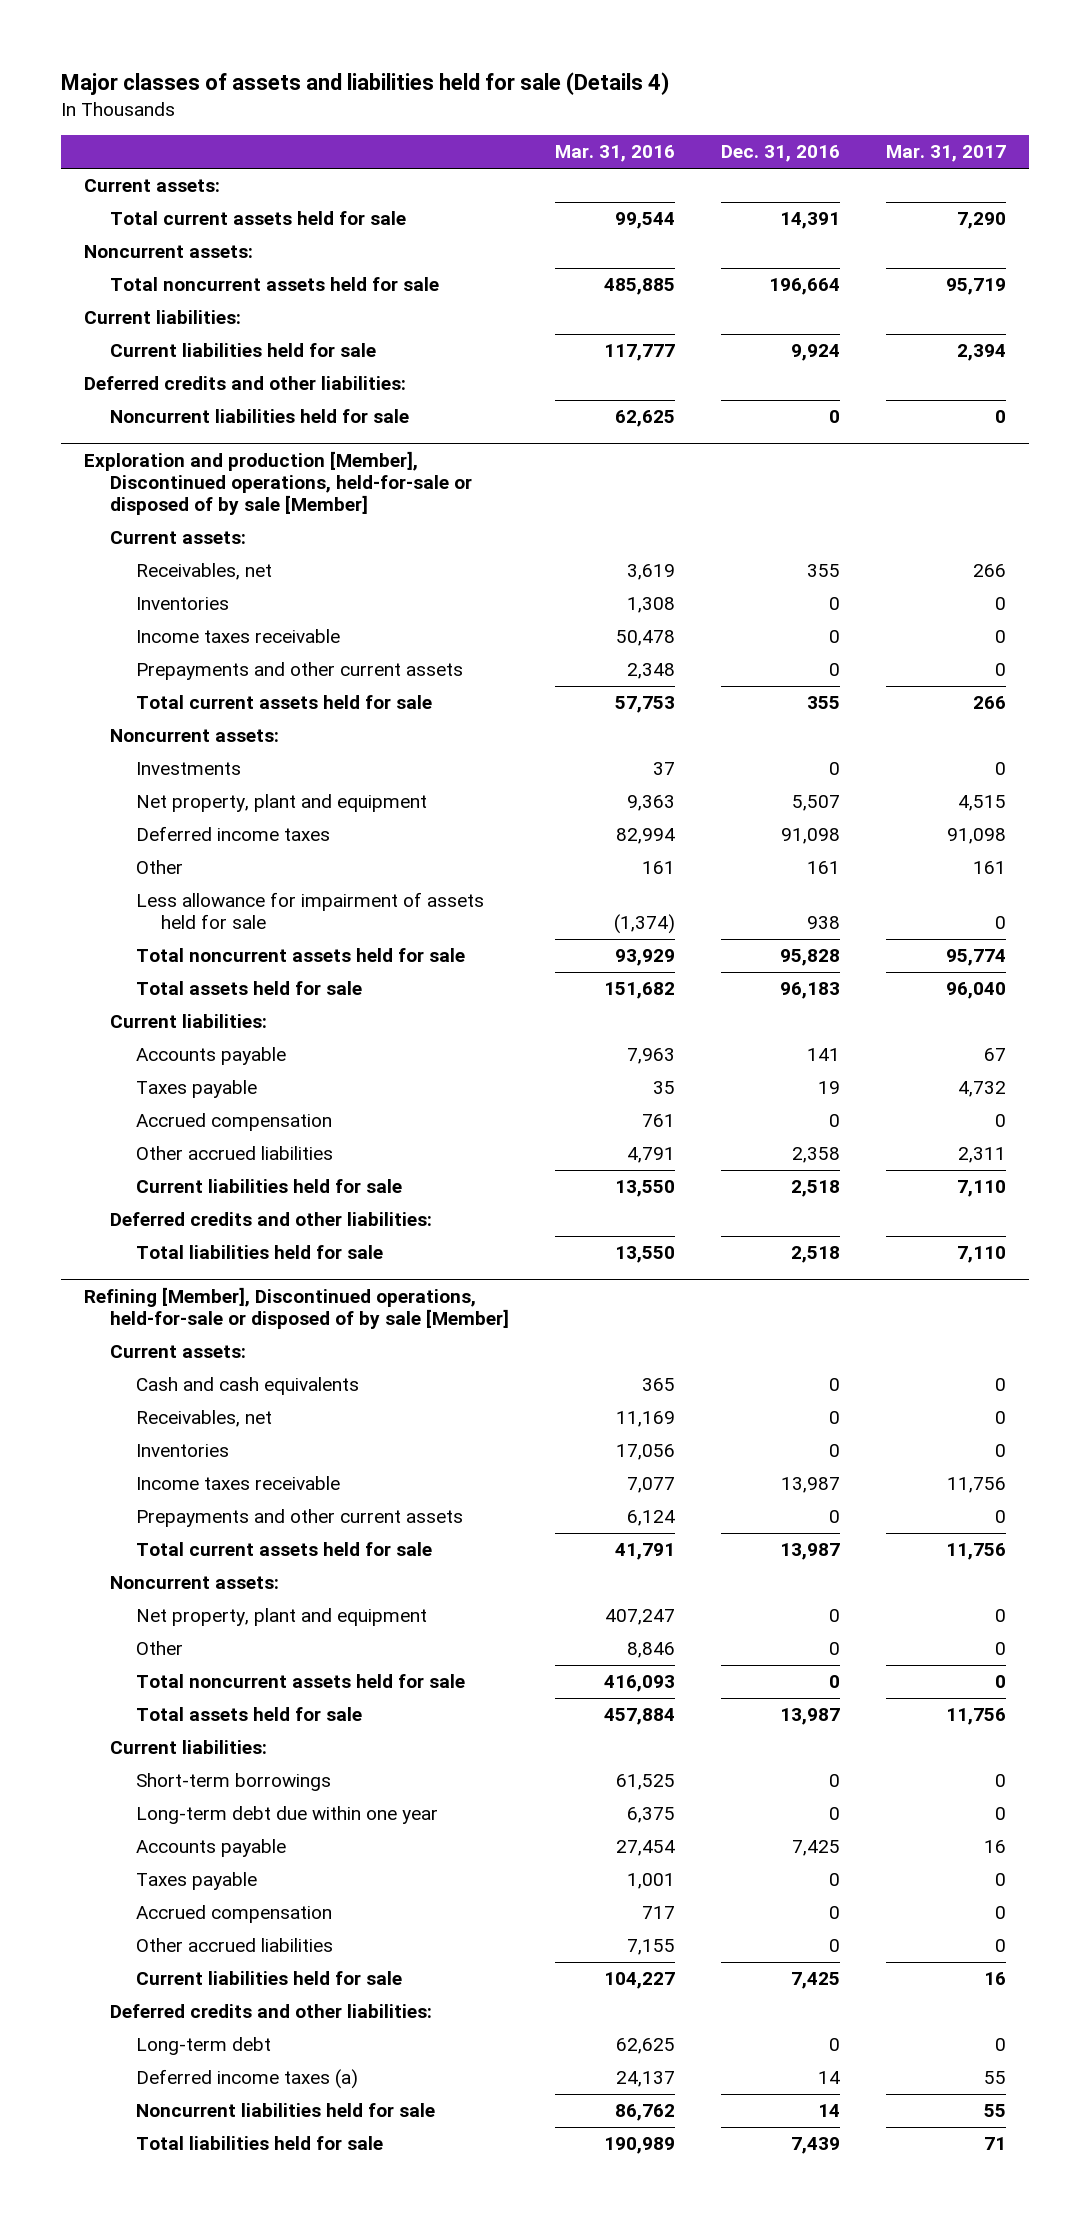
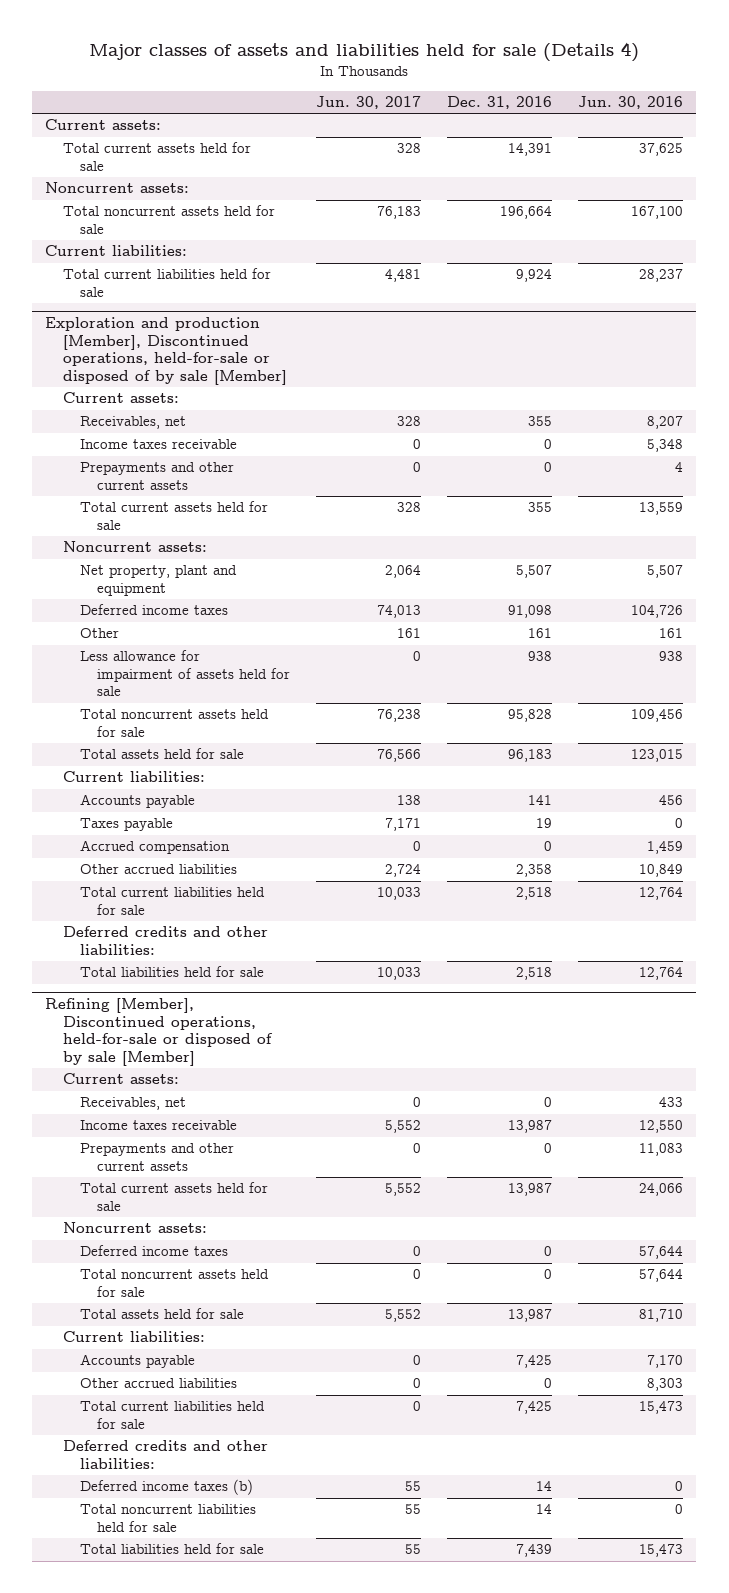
[554,145,675,163] Mar. 31, 2016 -> none
[885,145,1006,163] Mar. 31, 2017 -> none
none -> [315,96,421,110] Jun. 30, 2017
none -> [578,96,684,110] Jun. 30, 2016
[83,376,406,391] Deferred credits and other liabilities: -> none
[109,409,409,424] Noncurrent liabilities held for sale -> none
[109,343,376,358] Current liabilities held for sale -> [62,268,271,297] Total current liabilities held for sale
[135,597,229,611] Inventories -> none
[135,762,241,776] Investments -> none
[135,1179,402,1194] Current liabilities held for sale -> [79,887,265,915] Total current liabilities held for sale
[135,1377,359,1396] Cash and cash equivalents -> none
[135,1444,229,1458] Inventories -> none
[135,1608,427,1627] Net property, plant and equipment -> none
[135,1641,183,1656] Other -> none
none -> [79,1245,228,1257] Deferred income taxes
[135,1773,331,1792] Short-term borrowings -> none
[135,1806,438,1825] Long-term debt due within one year -> none
[135,1872,257,1891] Taxes payable -> none
[135,1905,332,1924] Accrued compensation -> none
[135,1971,402,1986] Current liabilities held for sale -> [79,1401,265,1429] Total current liabilities held for sale
[135,2037,271,2056] Long-term debt -> none
[135,2069,358,2090] Deferred income taxes (a) -> [79,1479,253,1496] Deferred income taxes (b)
[135,2103,435,2118] Noncurrent liabilities held for sale -> [79,1504,256,1532] Total noncurrent liabilities held for sale

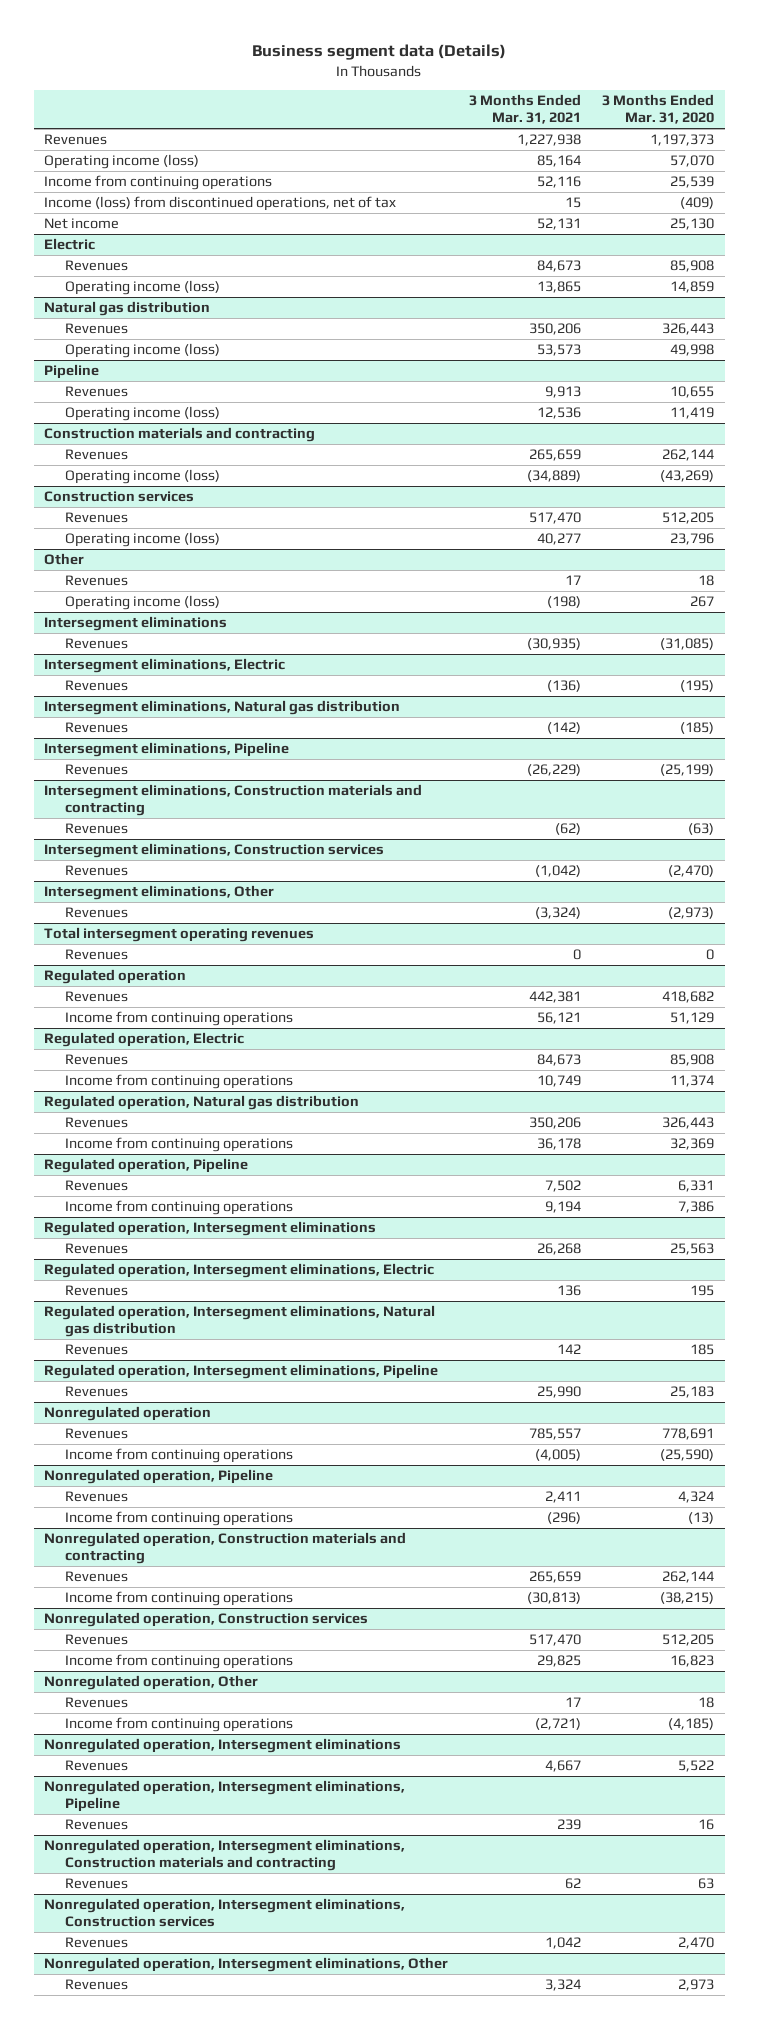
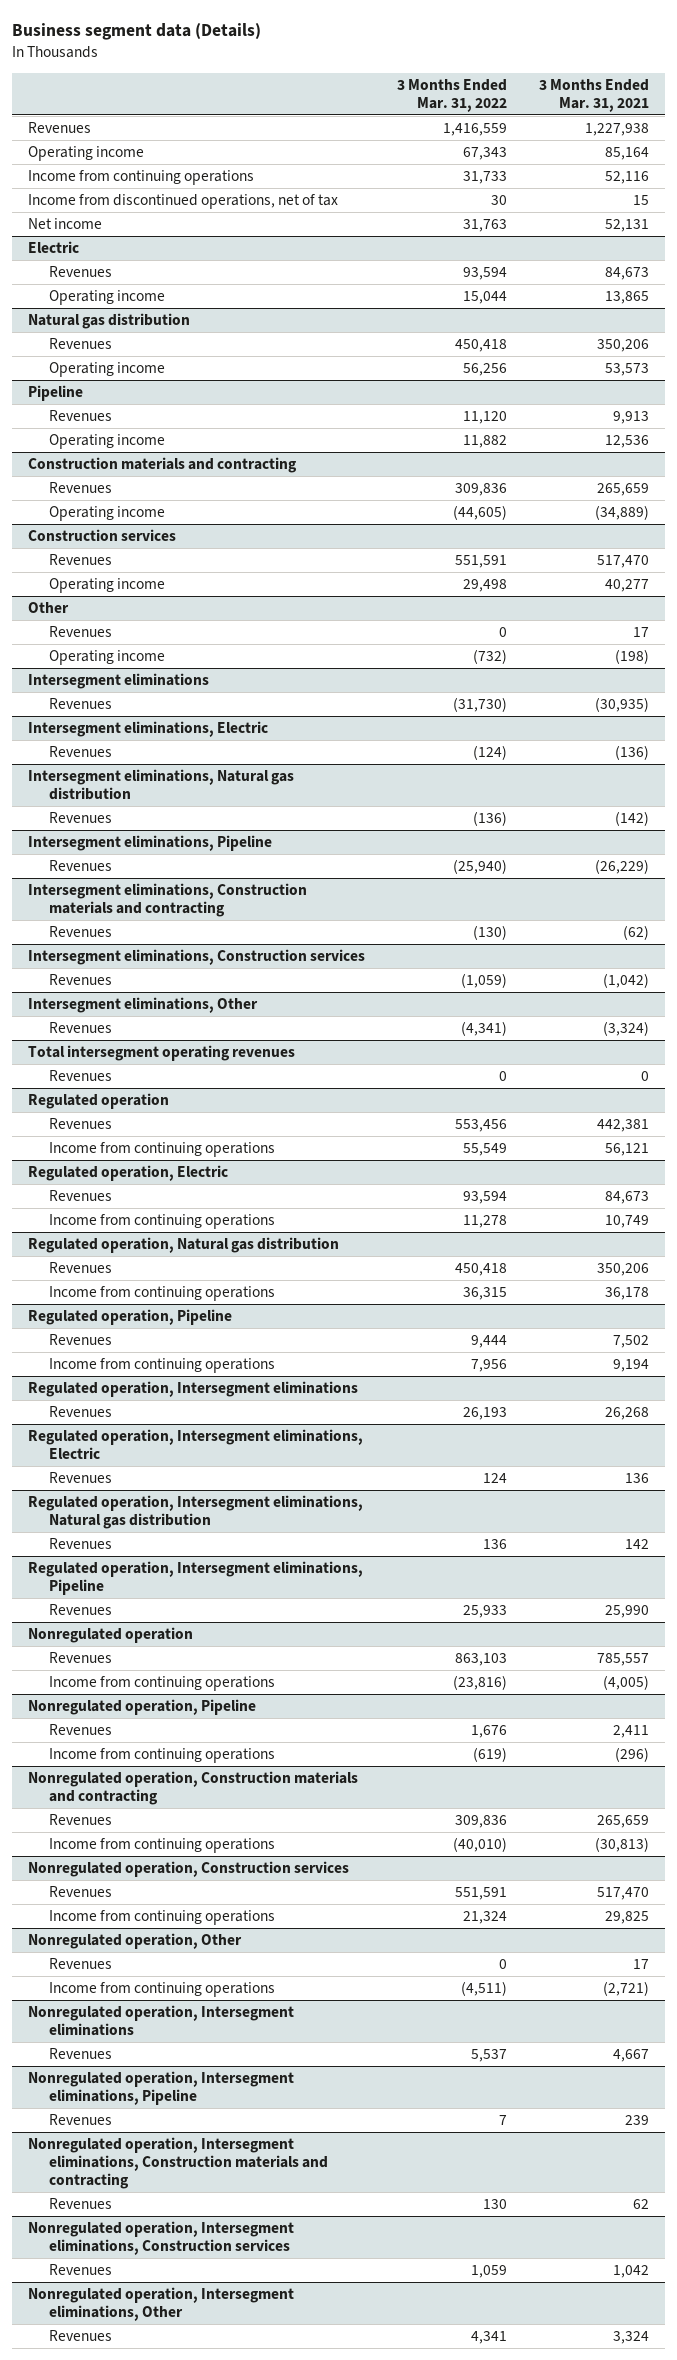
[602,94,715,125] 3 Months Ended Mar. 31, 2020 -> none
none -> [397,78,508,112] 3 Months Ended Mar. 31, 2022
[44,154,200,170] Operating income (loss) -> [28,146,145,162] Operating income
[44,196,397,212] Income (loss) from discontinued operations, net of tax -> [28,194,339,210] Income from discontinued operations, net of tax
[64,280,220,296] Operating income (loss) -> [48,290,165,306] Operating income
[64,343,220,359] Operating income (loss) -> [48,362,165,378] Operating income
[64,406,220,422] Operating income (loss) -> [48,434,165,450] Operating income
[64,469,220,485] Operating income (loss) -> [48,506,165,522] Operating income
[64,532,220,548] Operating income (loss) -> [48,578,165,594] Operating income
[64,595,220,611] Operating income (loss) -> [48,650,165,666] Operating income

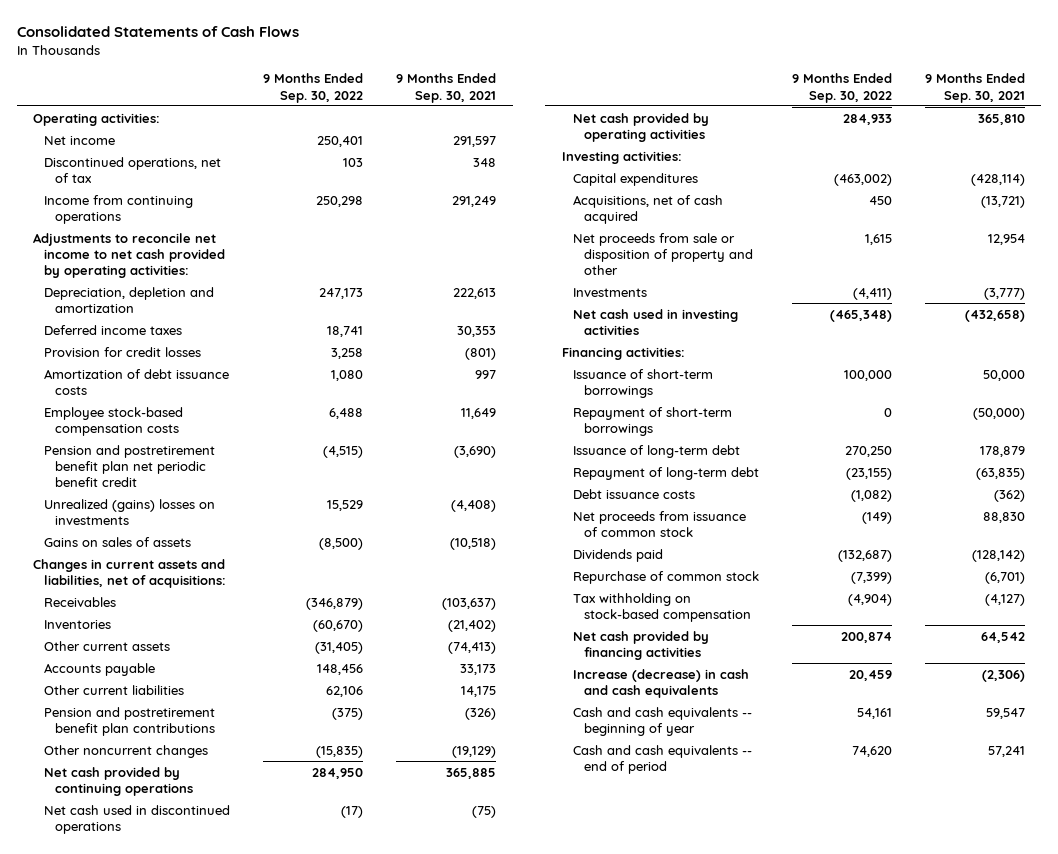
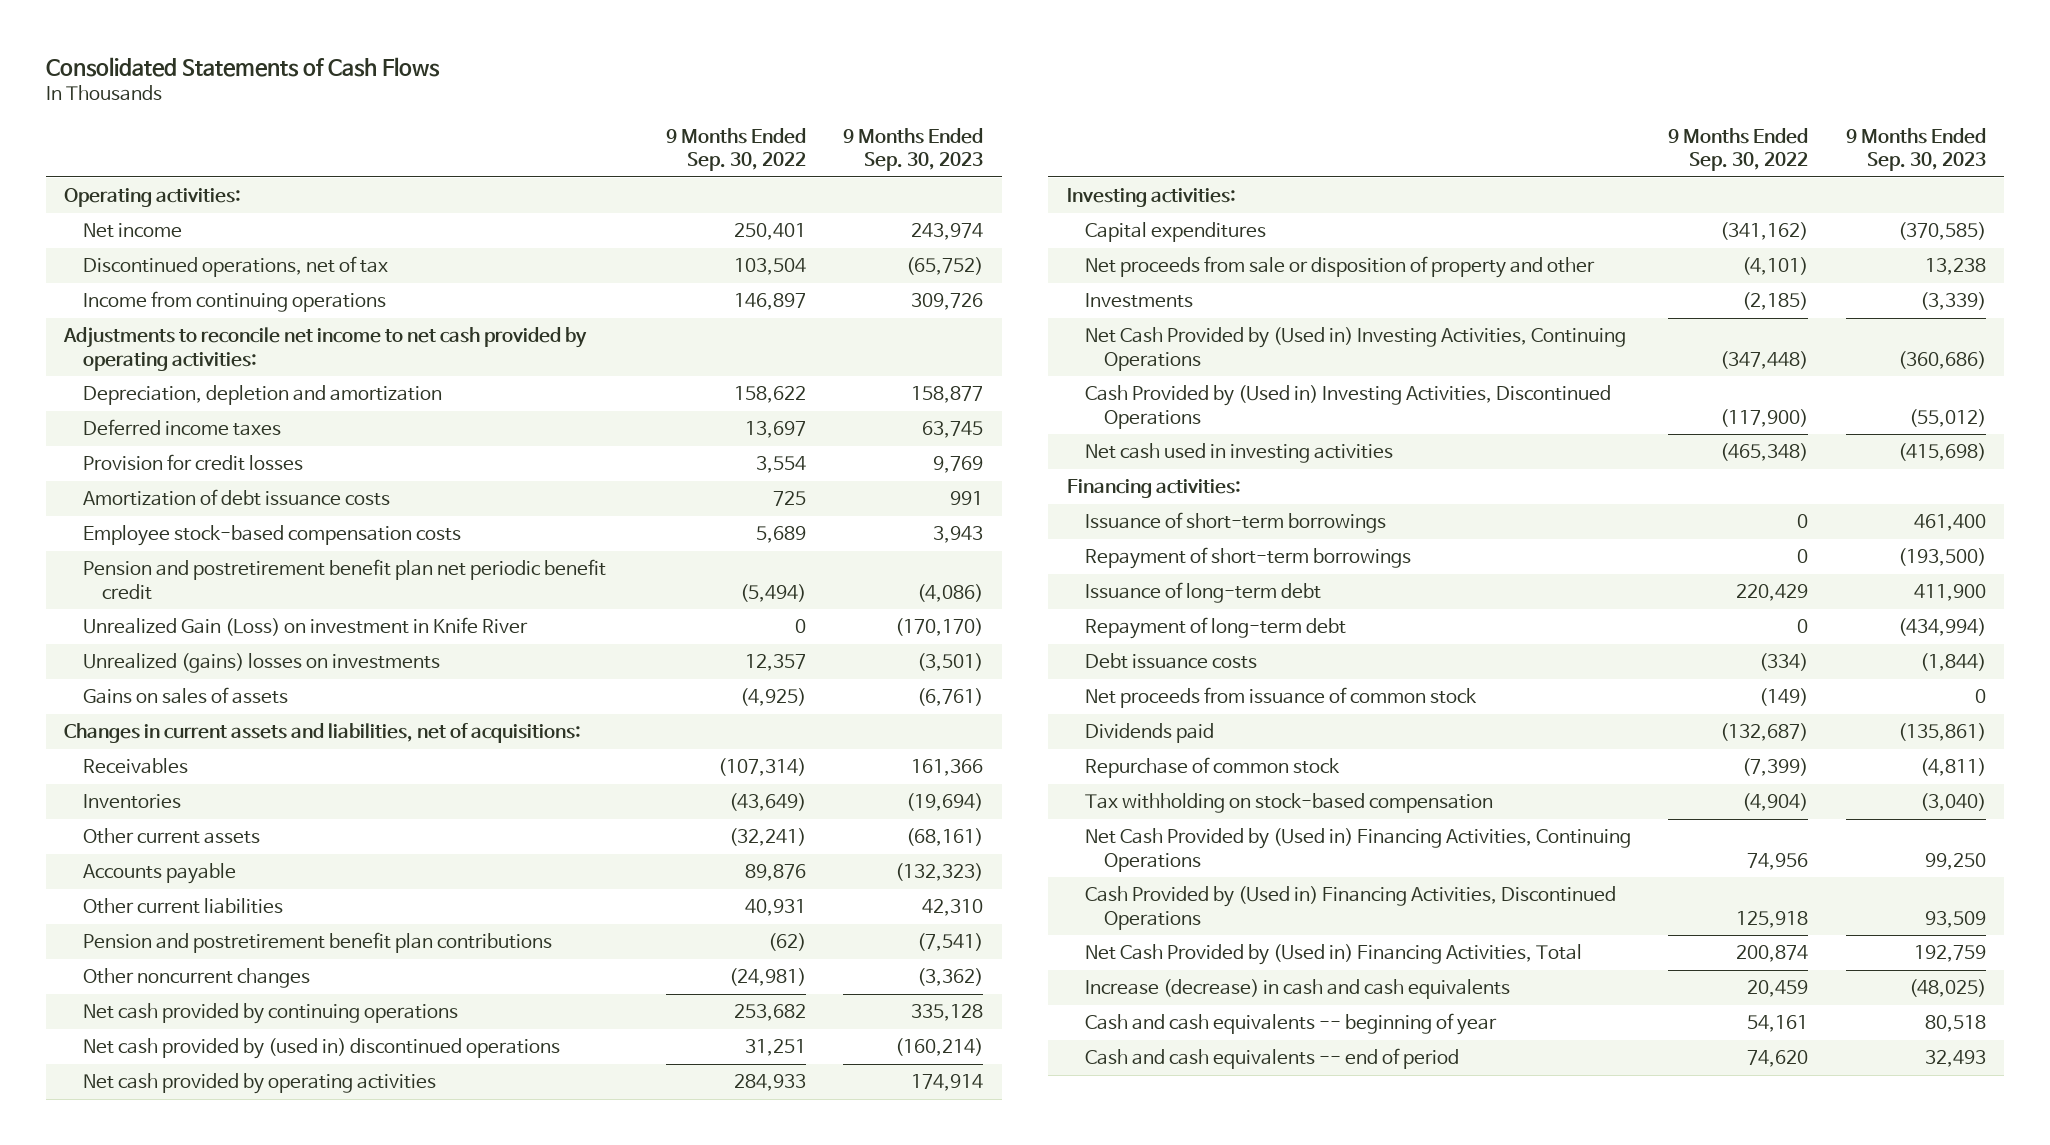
[396,73,497,103] 9 Months Ended Sep. 30, 2021 -> none
none -> [843,127,984,172] 9 Months Ended Sep. 30, 2023
[343,157,364,167] 103 -> [734,257,807,275] 103,504
[316,195,364,207] 250,298 -> [734,292,807,310] 146,897
[319,287,364,299] 247,173 -> [734,385,807,403] 158,622
[327,325,364,337] 18,741 -> [745,420,807,438] 13,697
[331,347,364,359] 3,258 -> [756,455,807,473] 3,554
[331,369,364,381] 1,080 -> [773,490,807,506] 725
[329,407,364,419] 6,488 -> [756,525,807,543] 5,689
[323,445,364,458] (4,515) -> [740,583,807,602] (5,494)
none -> [83,616,529,636] Unrealized Gain (Loss) on investment in Knife River
[327,499,364,511] 15,529 -> [745,653,807,671] 12,357
[319,537,364,550] (8,500) -> [740,687,807,706] (4,925)
[306,597,364,610] (346,879) -> [718,757,807,776] (107,314)
[313,619,364,632] (60,670) -> [729,792,807,811] (43,649)
[315,641,364,654] (31,405) -> [729,827,807,846] (32,241)
[317,663,364,675] 148,456 -> [745,863,807,881] 89,876
[326,685,364,697] 62,106 -> [745,898,807,916] 40,931
[332,707,364,720] (375) -> [768,932,807,951] (62)
[316,745,364,758] (15,835) -> [729,967,807,986] (24,981)
[312,767,364,779] 284,950 -> [734,1003,807,1021] 253,682
[44,804,231,834] Net cash used in discontinued operations -> [83,1037,561,1059] Net cash provided by (used in) discontinued operations
[341,805,364,818] (17) -> [745,1038,807,1056] 31,251
[572,194,723,224] Acquisitions, net of cash acquired -> none
[833,173,892,186] (463,002) -> [1720,221,1809,240] (341,162)
[864,233,892,245] 1,615 -> [1742,256,1809,275] (4,101)
[852,287,892,300] (4,411) -> [1742,291,1809,310] (2,185)
none -> [1085,326,1627,371] Net Cash Provided by (Used in) Investing Activities, Continuing Operations
none -> [1085,384,1612,429] Cash Provided by (Used in) Investing Activities, Discontinued Operations
[843,369,892,381] 100,000 -> [1797,513,1809,528] 0
[844,445,892,457] 270,250 -> [1736,583,1809,601] 220,429
[845,467,892,480] (23,155) -> [1797,618,1809,633] 0
[850,489,892,502] (1,082) -> [1759,652,1809,671] (334)
none -> [1085,827,1632,872] Net Cash Provided by (Used in) Financing Activities, Continuing Operations
none -> [1085,885,1617,930] Cash Provided by (Used in) Financing Activities, Discontinued Operations
[572,630,709,660] Net cash provided by financing activities -> [1085,943,1583,965] Net Cash Provided by (Used in) Financing Activities, Total

